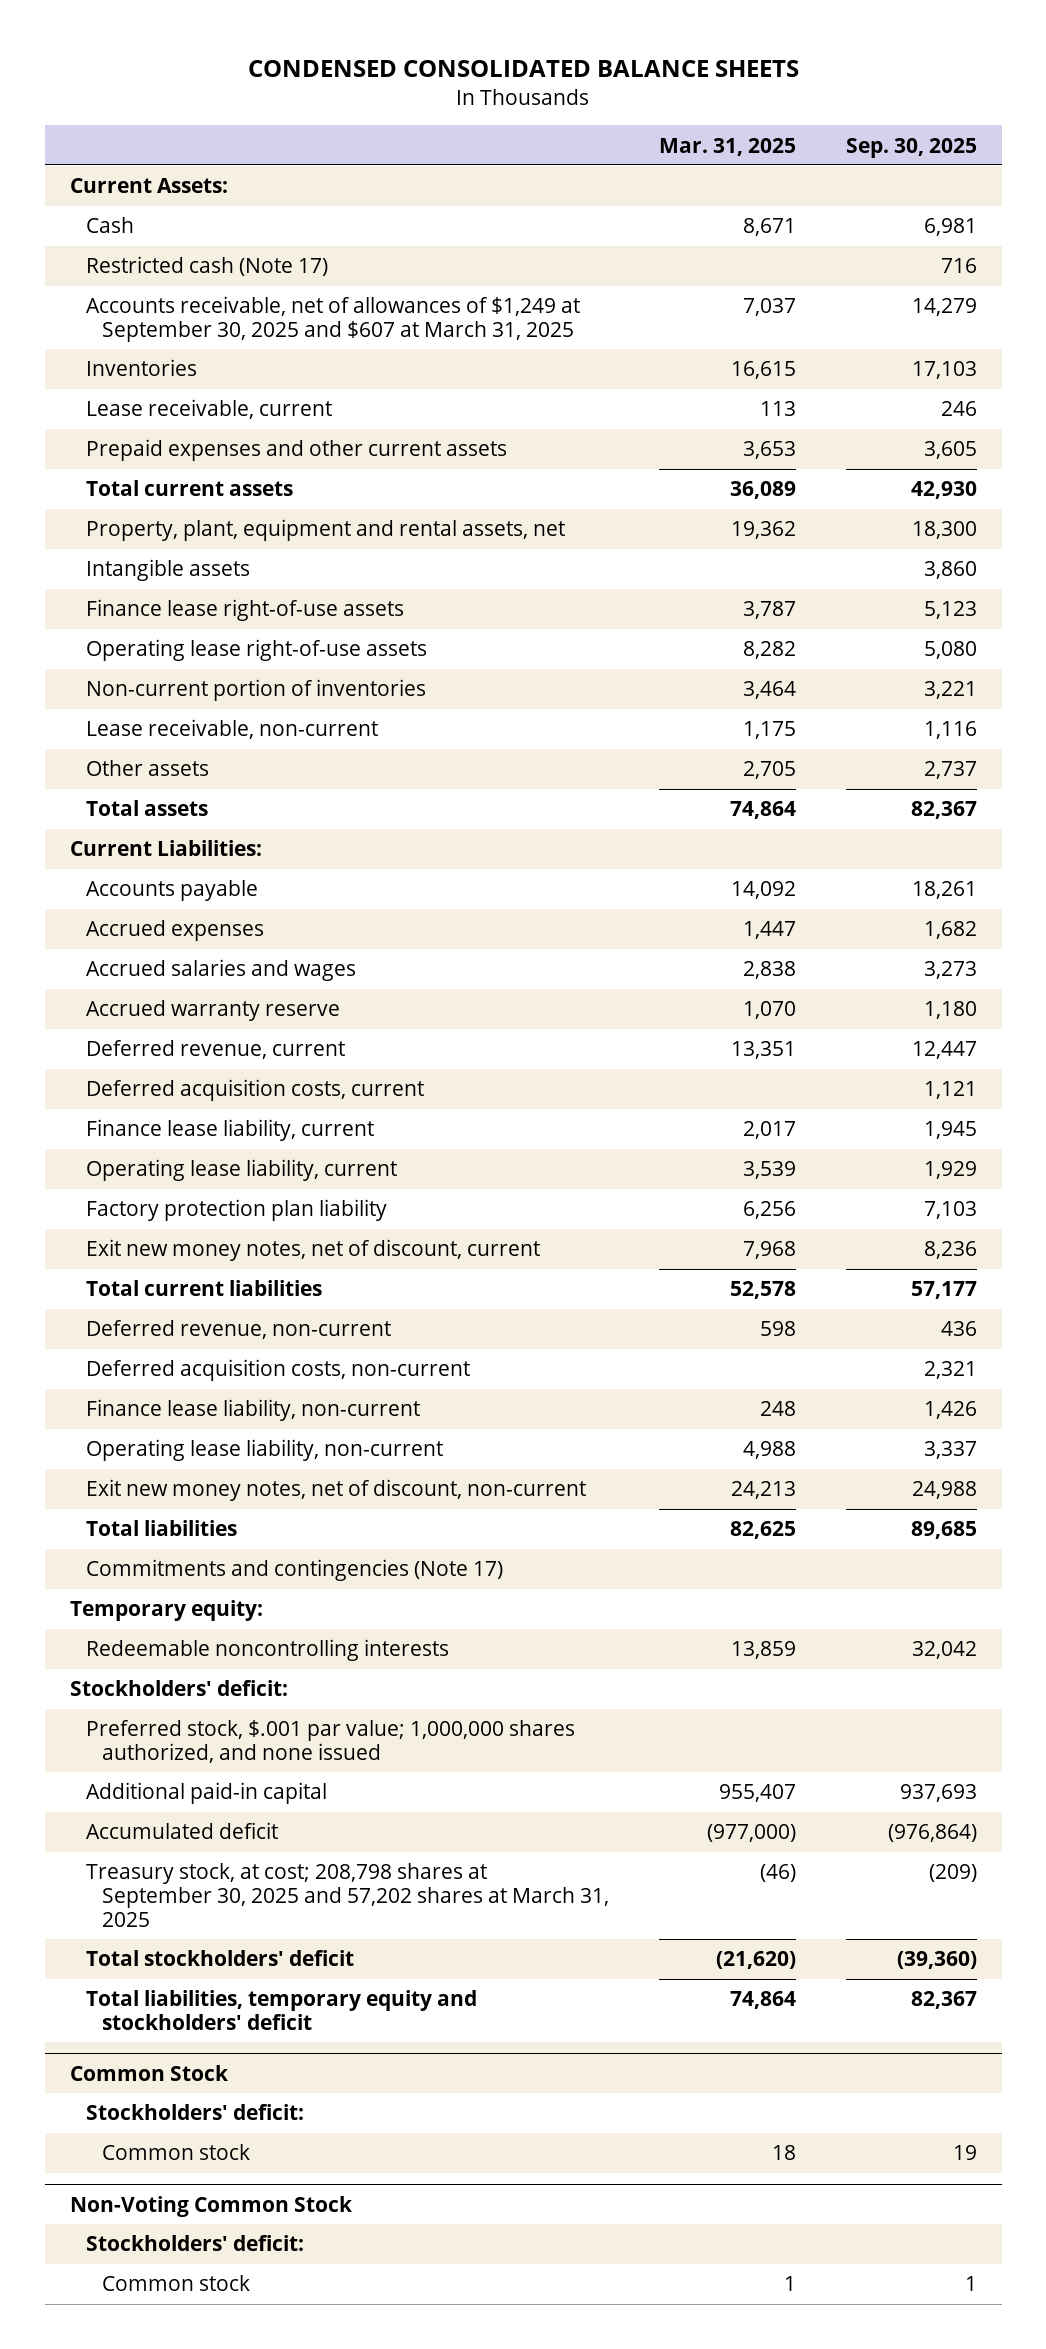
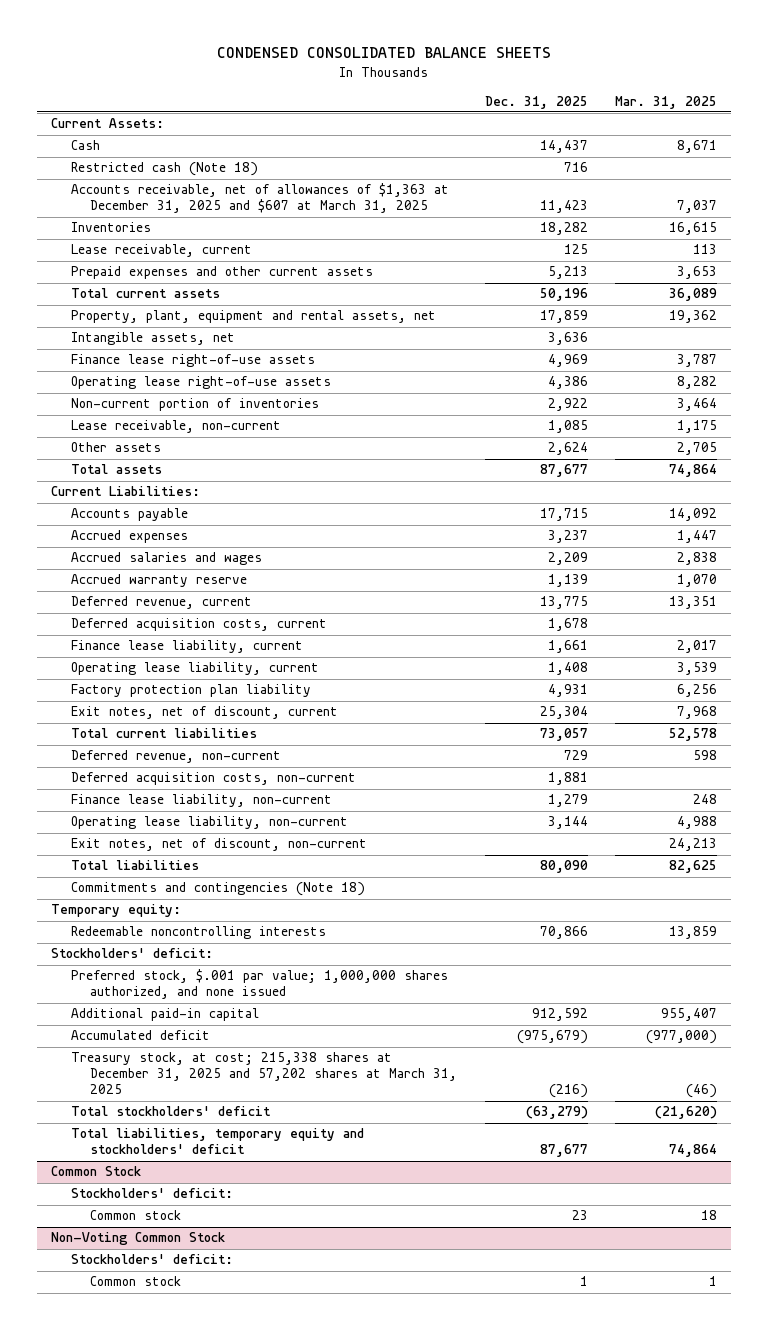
[845,137,977,158] Sep. 30, 2025 -> none
none -> [484,95,588,109] Dec. 31, 2025
[85,256,328,277] Restricted cash (Note 17) -> [70,162,258,177] Restricted cash (Note 18)
[85,296,580,343] Accounts receivable, net of allowances of $1,249 at September 30, 2025 and $607 at March 31, 2025 -> [70,183,449,214] Accounts receivable, net of allowances of $1,363 at December 31, 2025 and $607 at March 31, 2025
[85,559,250,582] Intangible assets -> [70,332,235,346] Intangible assets, net
[85,1239,540,1262] Exit new money notes, net of discount, current -> [70,706,338,720] Exit notes, net of discount, current
[85,1479,586,1502] Exit new money notes, net of discount, non-current -> [70,838,367,852] Exit notes, net of discount, non-current
[85,1559,503,1582] Commitments and contingencies (Note 17) -> [70,882,365,897] Commitments and contingencies (Note 18)
[85,1863,609,1927] Treasury stock, at cost; 208,798 shares at September 30, 2025 and 57,202 shares at March 31, 2025 -> [70,1052,458,1095] Treasury stock, at cost; 215,338 shares at December 31, 2025 and 57,202 shares at March 31, 2025

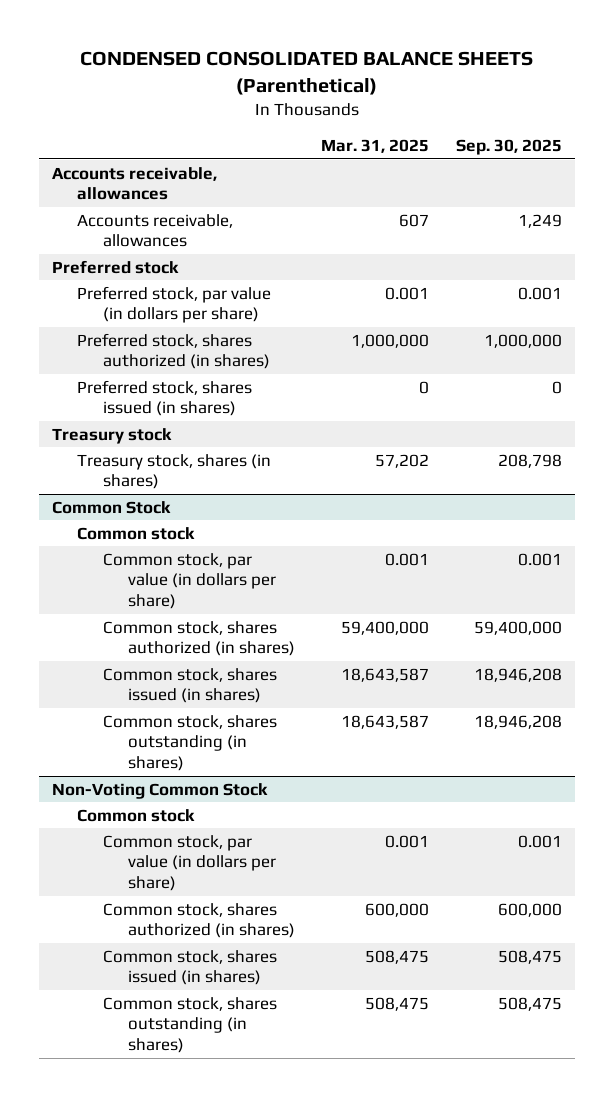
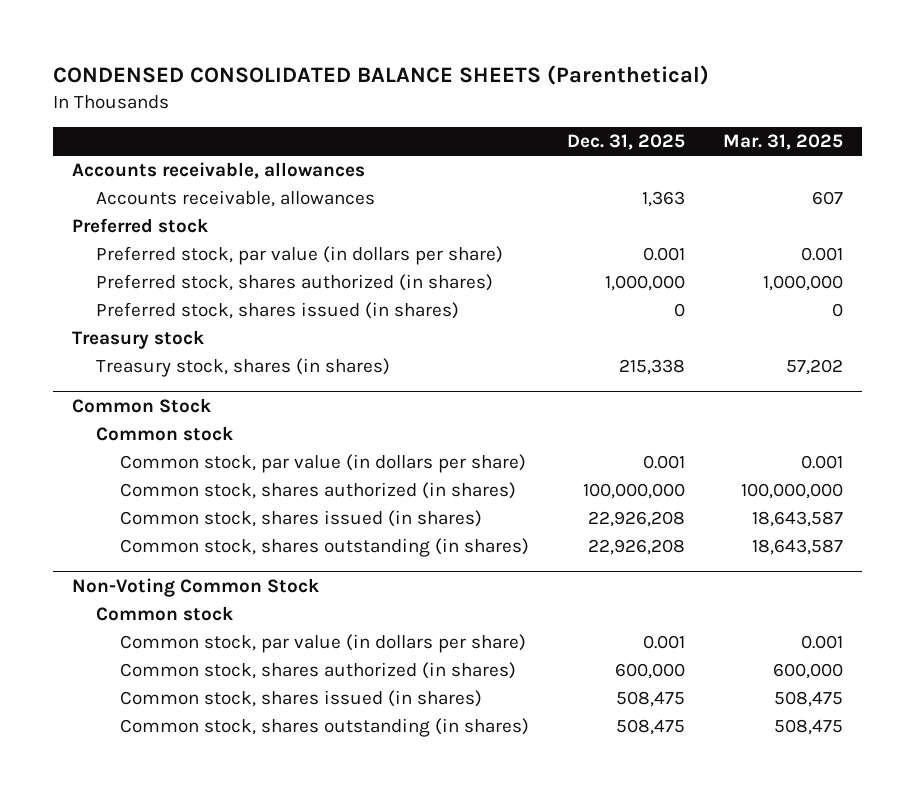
[455,139,562,156] Sep. 30, 2025 -> none
none -> [566,134,685,151] Dec. 31, 2025
[341,620,430,635] 59,400,000 -> [740,483,843,500] 100,000,000

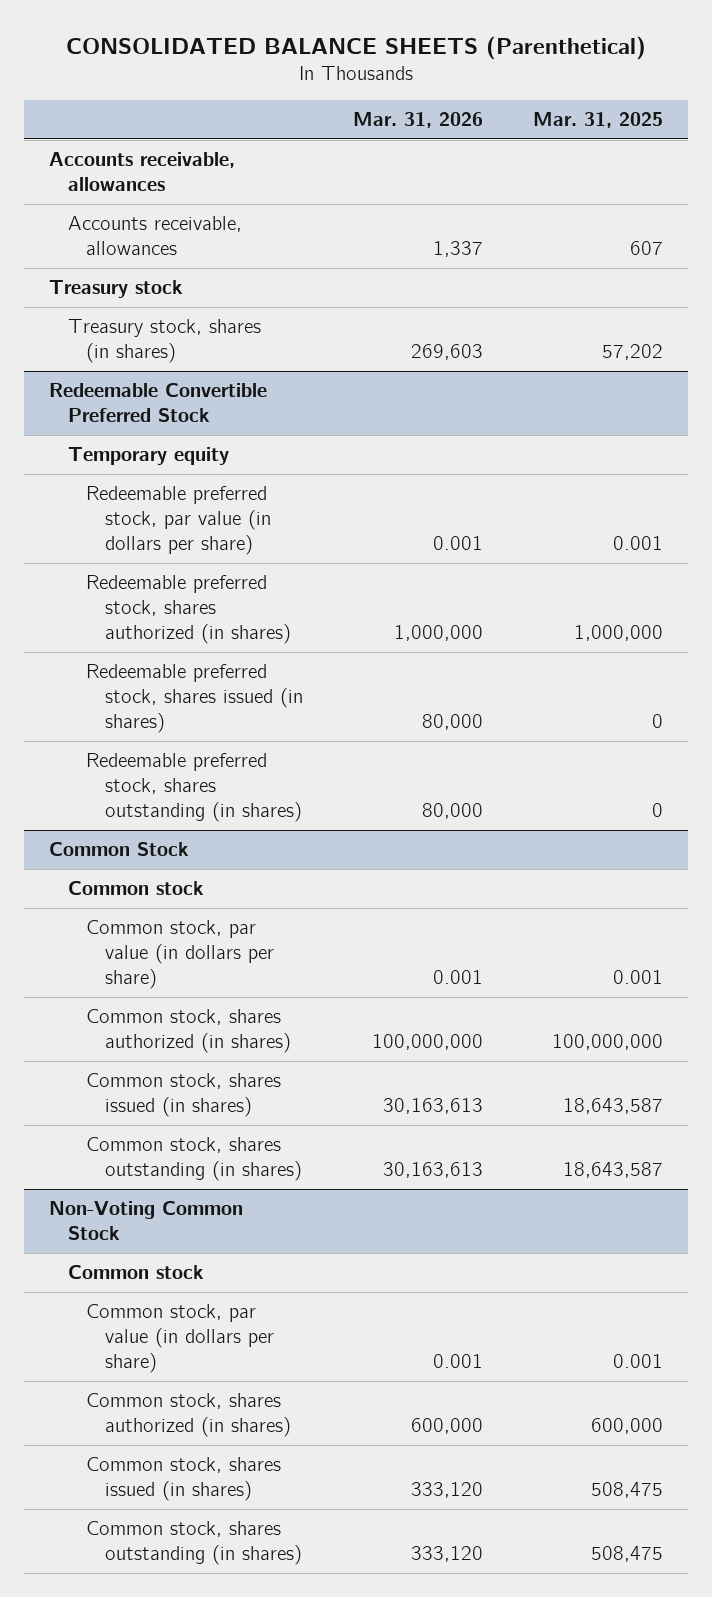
[52,65,709,86] CONDENSED CONSOLIDATED BALANCE SHEETS (Parenthetical) -> [65,36,646,61] CONSOLIDATED BALANCE SHEETS (Parenthetical)
[566,134,685,151] Dec. 31, 2025 -> none
none -> [352,111,483,128] Mar. 31, 2026
[71,218,208,234] Preferred stock -> none
[95,246,503,266] Preferred stock, par value (in dollars per share) -> none
[95,274,493,292] Preferred stock, shares authorized (in shares) -> none
[95,302,459,320] Preferred stock, shares issued (in shares) -> none
none -> [49,383,268,422] Redeemable Convertible Preferred Stock
none -> [67,447,229,466] Temporary equity
none -> [86,486,271,555] Redeemable preferred stock, par value (in dollars per share)
none -> [86,575,291,644] Redeemable preferred stock, shares authorized (in shares)
none -> [86,664,303,733] Redeemable preferred stock, shares issued (in shares)
none -> [86,753,302,822] Redeemable preferred stock, shares outstanding (in shares)

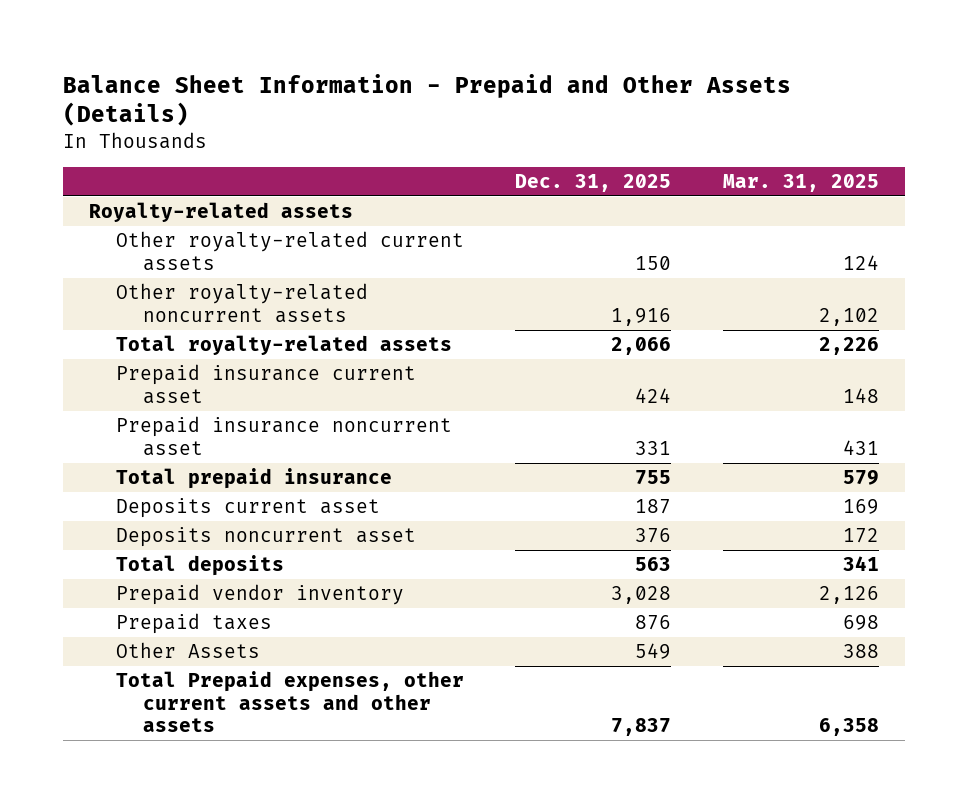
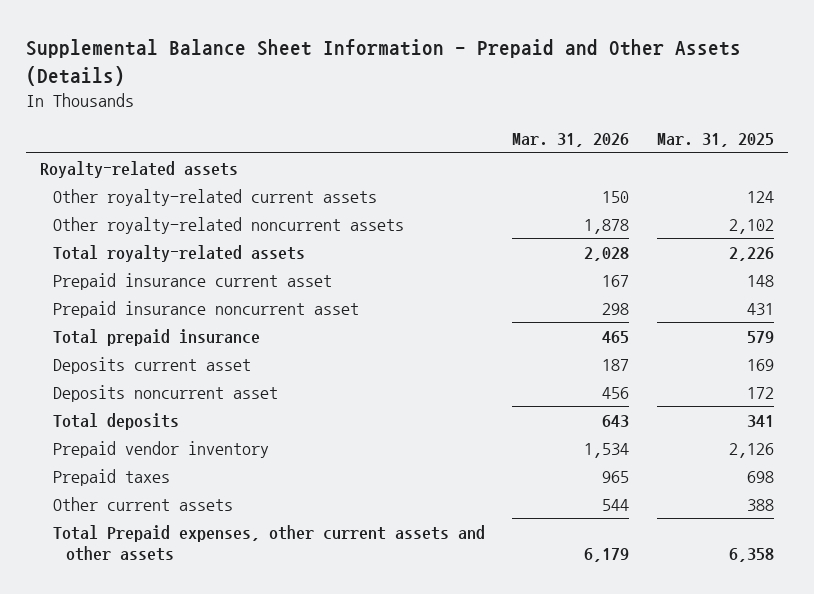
[62,73,791,127] Balance Sheet Information - Prepaid and Other Assets (Details) -> [25,38,741,86] Supplemental Balance Sheet Information - Prepaid and Other Assets (Details)
[515,173,672,192] Dec. 31, 2025 -> none
none -> [512,133,630,148] Mar. 31, 2026
[115,642,260,659] Other Assets -> [52,496,233,511] Other current assets

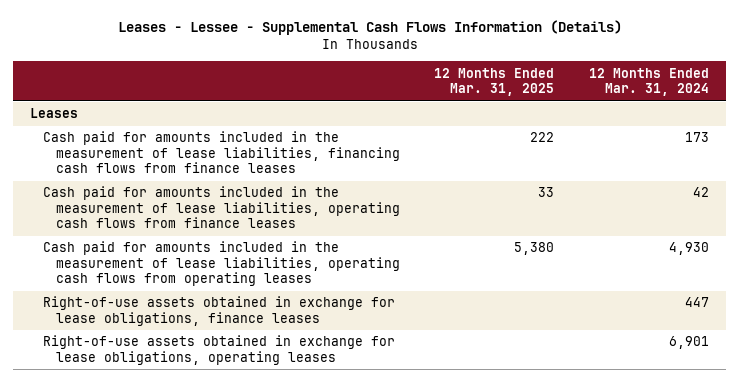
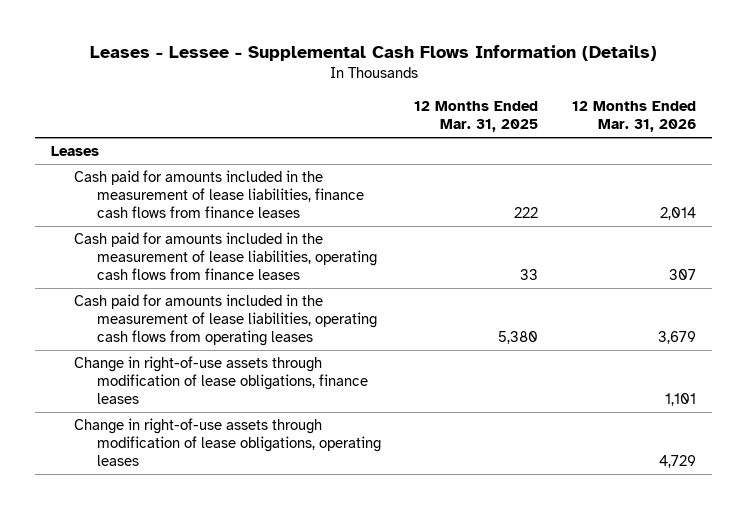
[588,67,709,97] 12 Months Ended Mar. 31, 2024 -> none
none -> [571,101,696,133] 12 Months Ended Mar. 31, 2026
[43,131,400,174] Cash paid for amounts included in the measurement of lease liabilities, financing cash flows from finance leases -> [74,170,365,219] Cash paid for amounts included in the measurement of lease liabilities, finance cash flows from finance leases
[43,296,396,326] Right-of-use assets obtained in exchange for lease obligations, finance leases -> [74,356,369,405] Change in right-of-use assets through modification of lease obligations, finance leases
[43,335,396,365] Right-of-use assets obtained in exchange for lease obligations, operating leases -> [74,418,382,467] Change in right-of-use assets through modification of lease obligations, operating leases

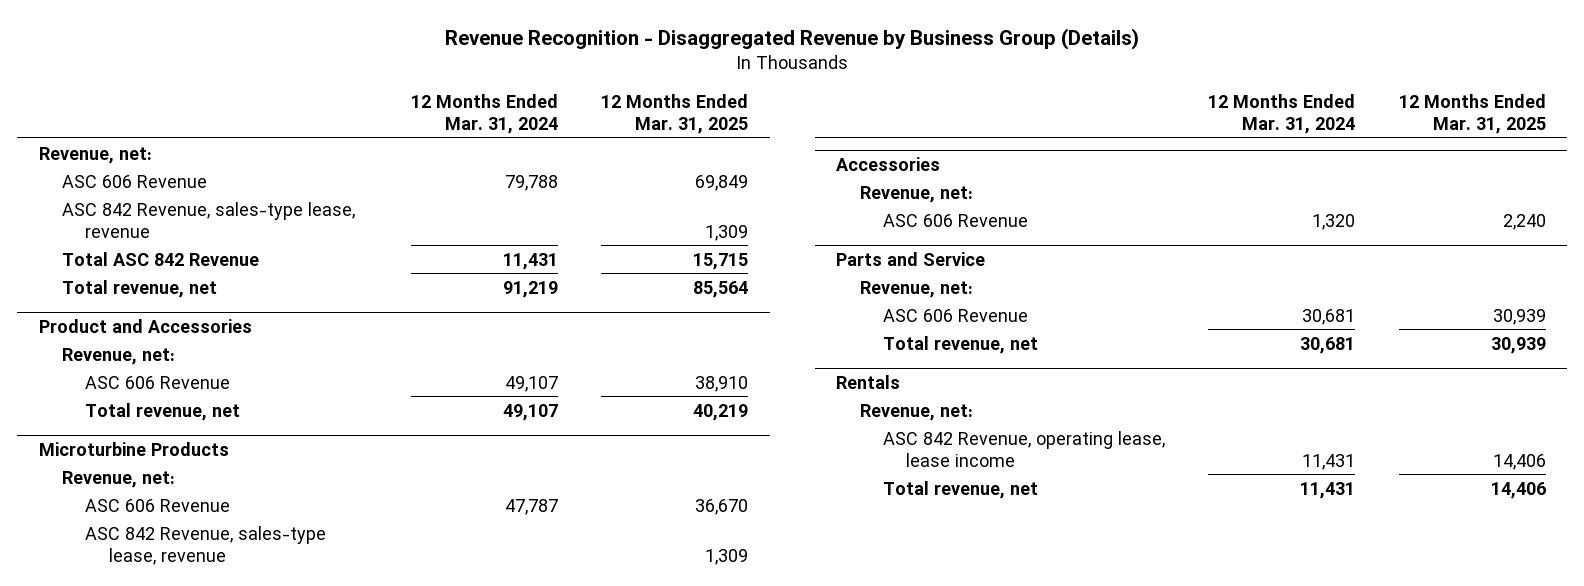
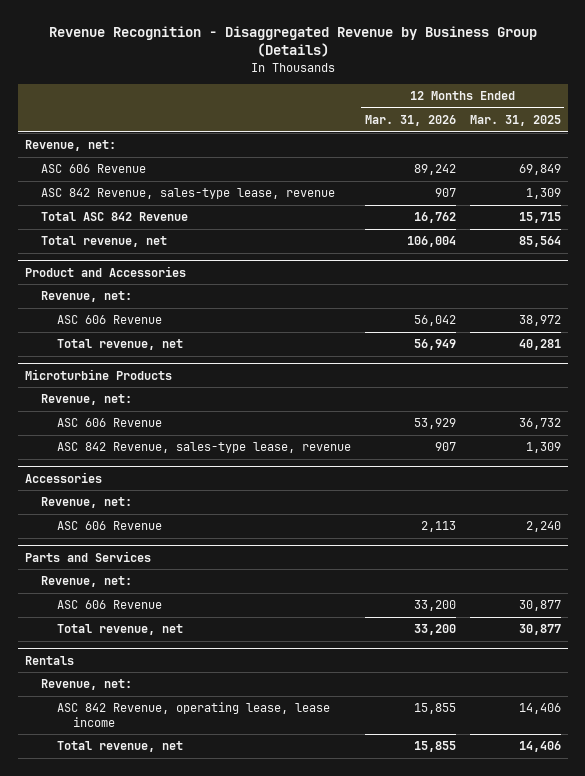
[410,93,558,135] 12 Months Ended Mar. 31, 2024 -> none
none -> [364,115,456,127] Mar. 31, 2026
[694,375,748,392] 38,910 -> [518,315,561,327] 38,972
[692,403,748,421] 40,219 -> [518,339,561,351] 40,281
[694,498,748,515] 36,670 -> [518,418,561,430] 36,732
[836,251,986,266] Parts and Service -> [24,550,151,562] Parts and Services
[1492,308,1546,325] 30,939 -> [518,600,561,612] 30,877
[1490,336,1546,354] 30,939 -> [518,624,561,636] 30,877

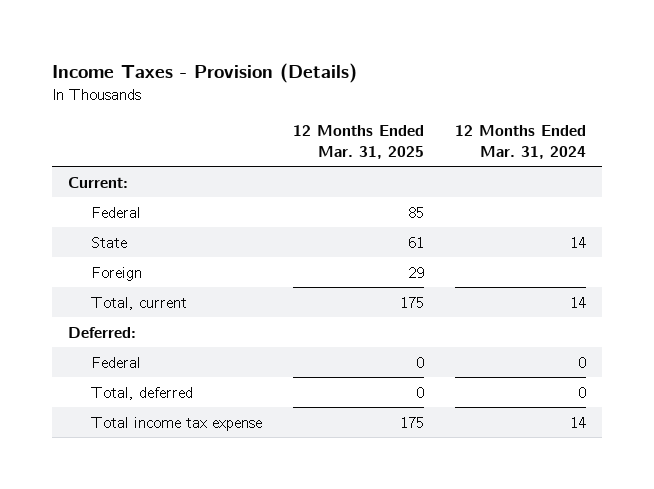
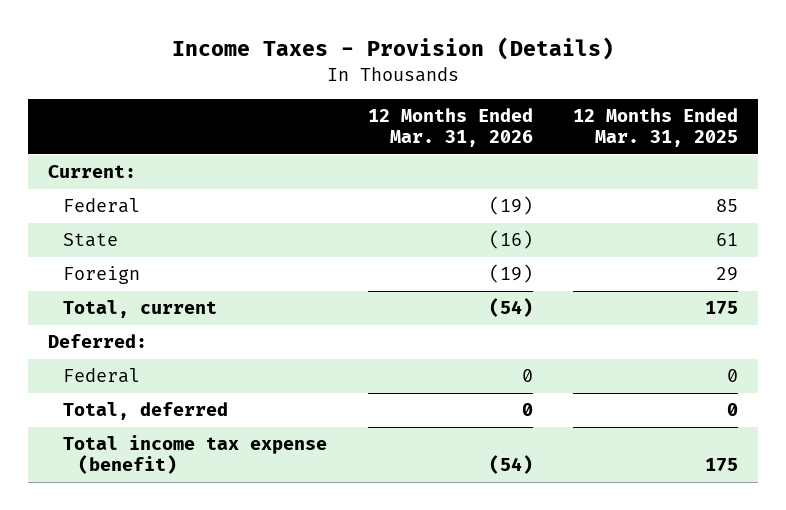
[455,125,587,159] 12 Months Ended Mar. 31, 2024 -> none
none -> [367,108,533,148] 12 Months Ended Mar. 31, 2026
[91,416,263,431] Total income tax expense -> [63,435,328,475] Total income tax expense (benefit)

